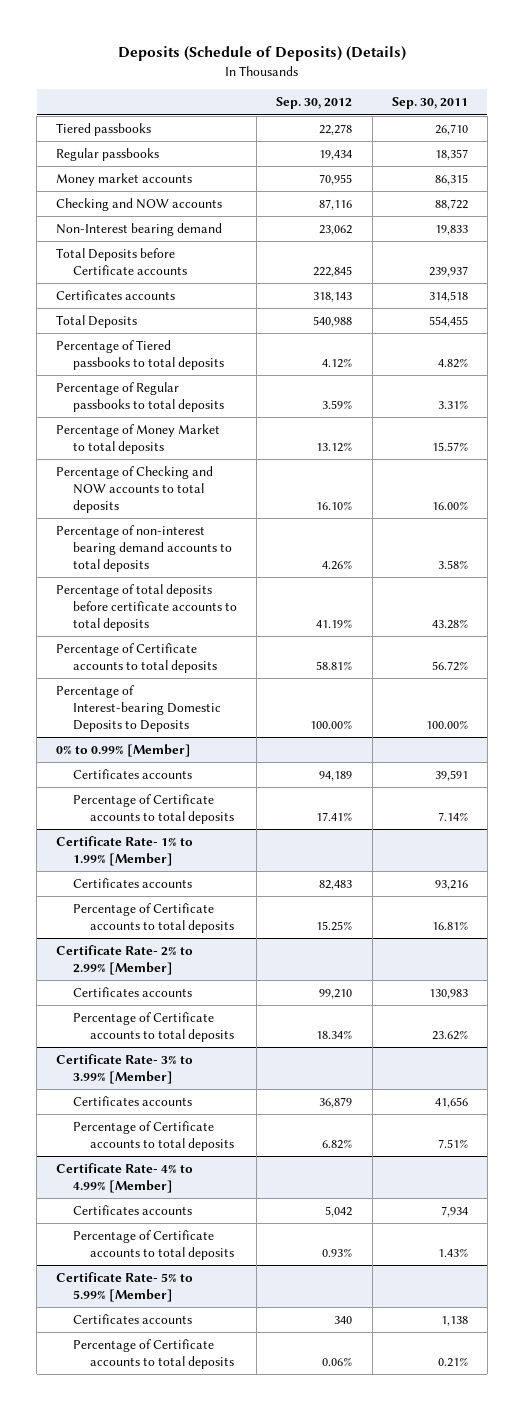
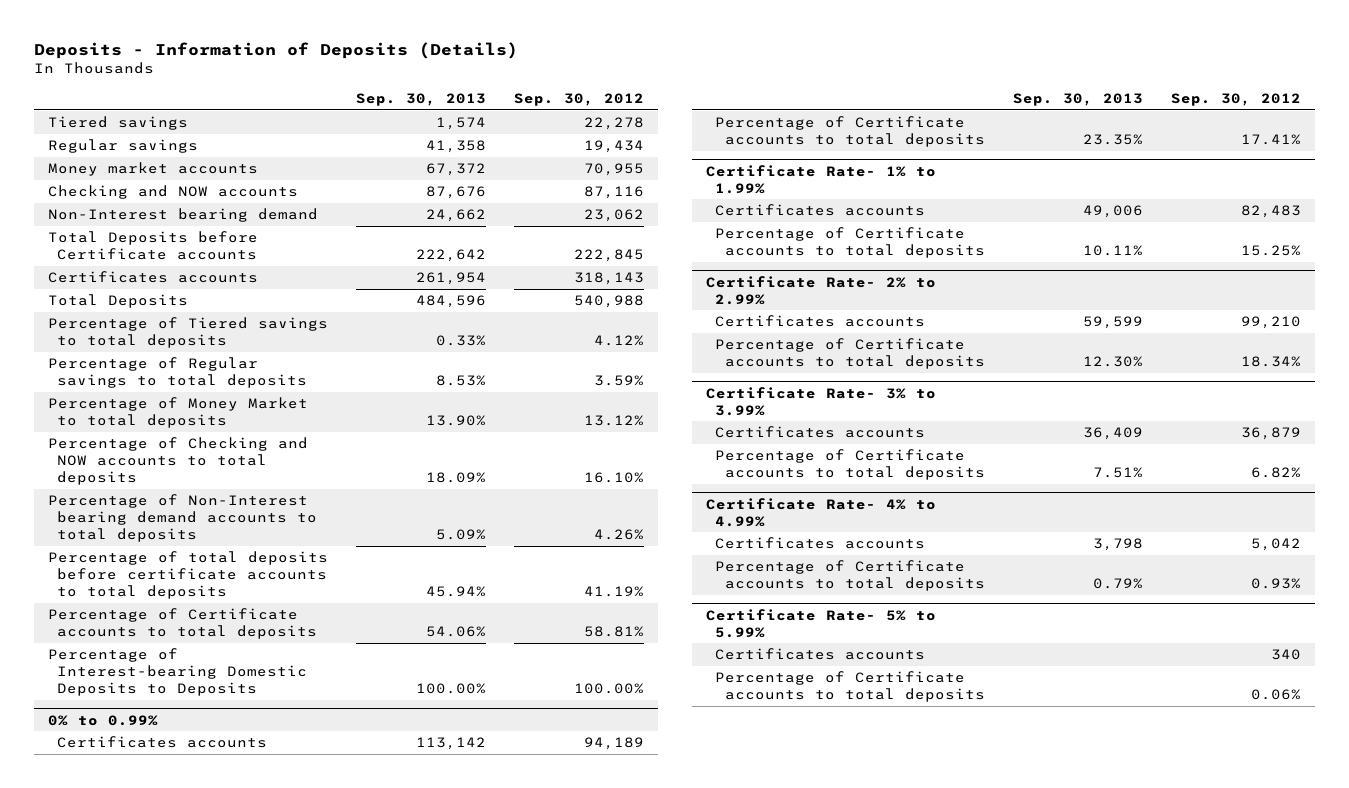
[117,46,406,62] Deposits (Schedule of Deposits) (Details) -> [33,42,518,60] Deposits - Information of Deposits (Details)
[391,97,468,110] Sep. 30, 2011 -> none
none -> [355,93,486,107] Sep. 30, 2013
[56,123,152,137] Tiered passbooks -> [47,116,188,131] Tiered savings
[56,148,160,162] Regular passbooks -> [47,139,198,154] Regular savings
[56,340,225,371] Percentage of Tiered passbooks to total deposits -> [47,317,328,349] Percentage of Tiered savings to total deposits
[56,382,225,413] Percentage of Regular passbooks to total deposits -> [47,357,308,389] Percentage of Regular savings to total deposits
[56,525,233,573] Percentage of non-interest bearing demand accounts to total deposits -> [47,494,318,542] Percentage of Non-Interest bearing demand accounts to total deposits
[56,744,192,758] 0% to 0.99% [Member] -> [47,714,158,726] 0% to 0.99%
[56,836,194,867] Certificate Rate- 1% to 1.99% [Member] -> [705,164,936,194] Certificate Rate- 1% to 1.99%
[56,945,194,976] Certificate Rate- 2% to 2.99% [Member] -> [705,275,936,305] Certificate Rate- 2% to 2.99%
[56,1054,194,1085] Certificate Rate- 3% to 3.99% [Member] -> [705,386,936,416] Certificate Rate- 3% to 3.99%
[56,1163,194,1194] Certificate Rate- 4% to 4.99% [Member] -> [705,497,936,527] Certificate Rate- 4% to 4.99%
[56,1272,194,1303] Certificate Rate- 5% to 5.99% [Member] -> [705,608,936,638] Certificate Rate- 5% to 5.99%

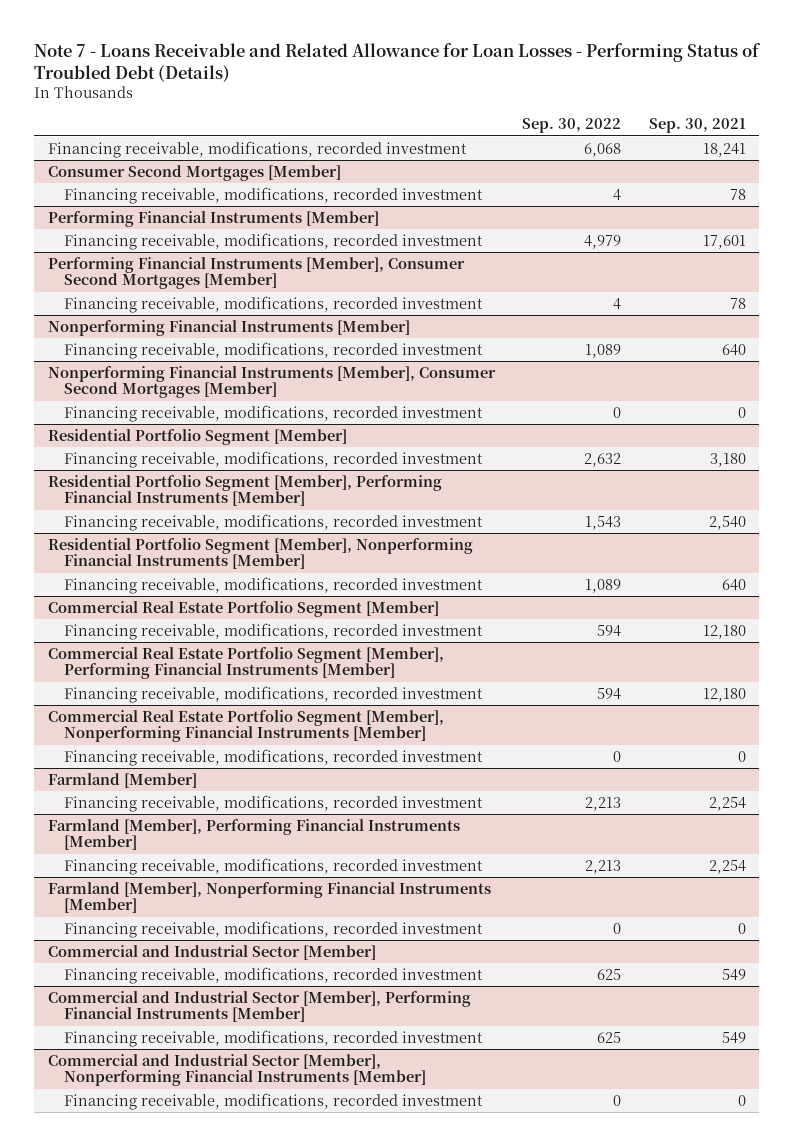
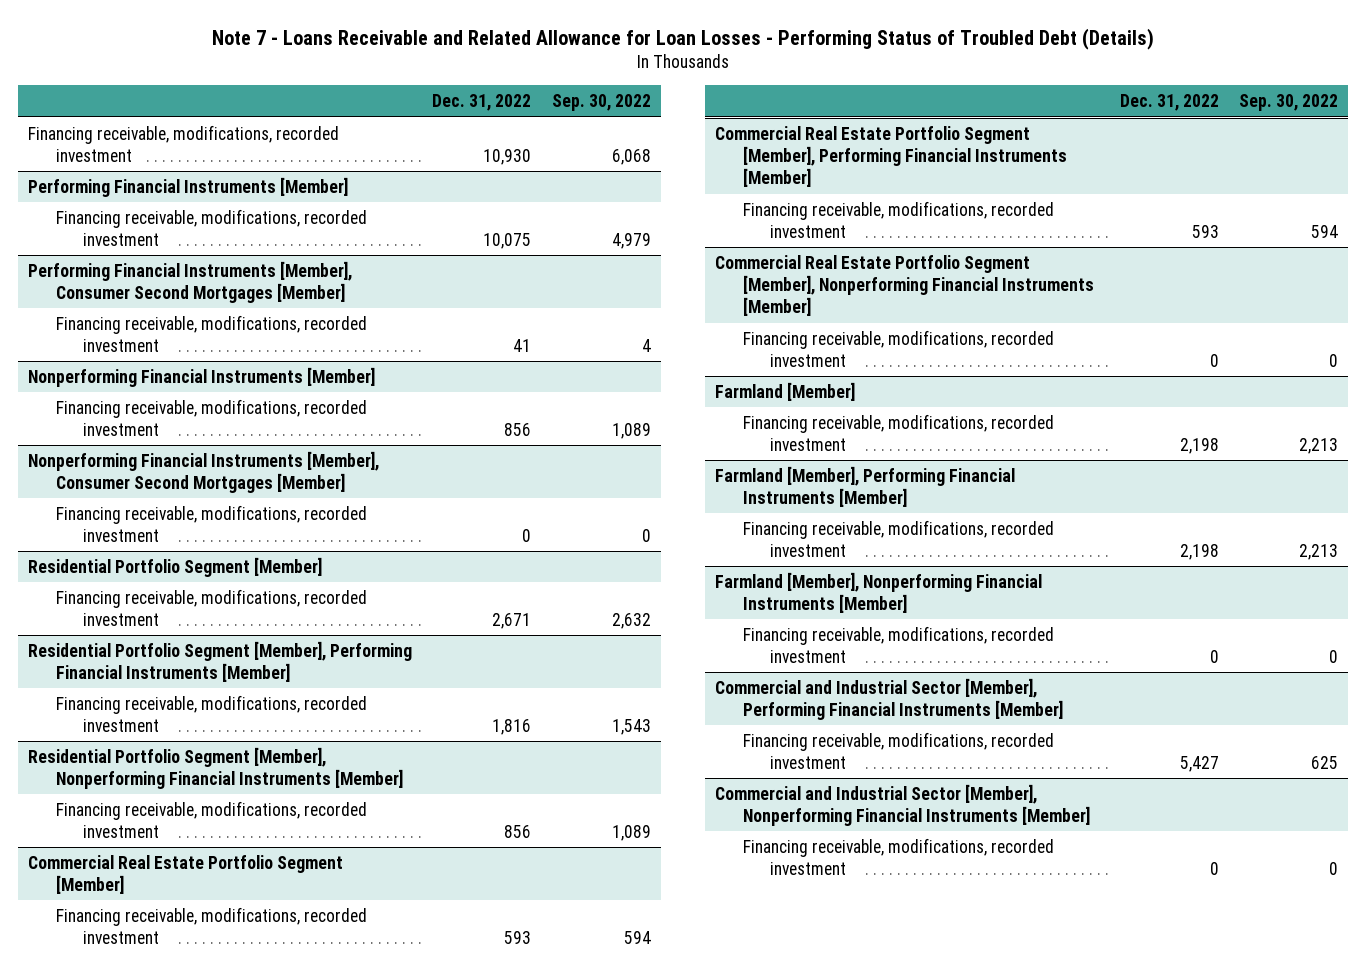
[648,118,746,134] Sep. 30, 2021 -> none
none -> [432,94,532,112] Dec. 31, 2022
[47,164,341,181] Consumer Second Mortgages [Member] -> none
[63,186,483,204] Financing receivable, modifications, recorded investment -> none
[47,944,376,960] Commercial and Industrial Sector [Member] -> none
[63,966,483,984] Financing receivable, modifications, recorded investment -> none

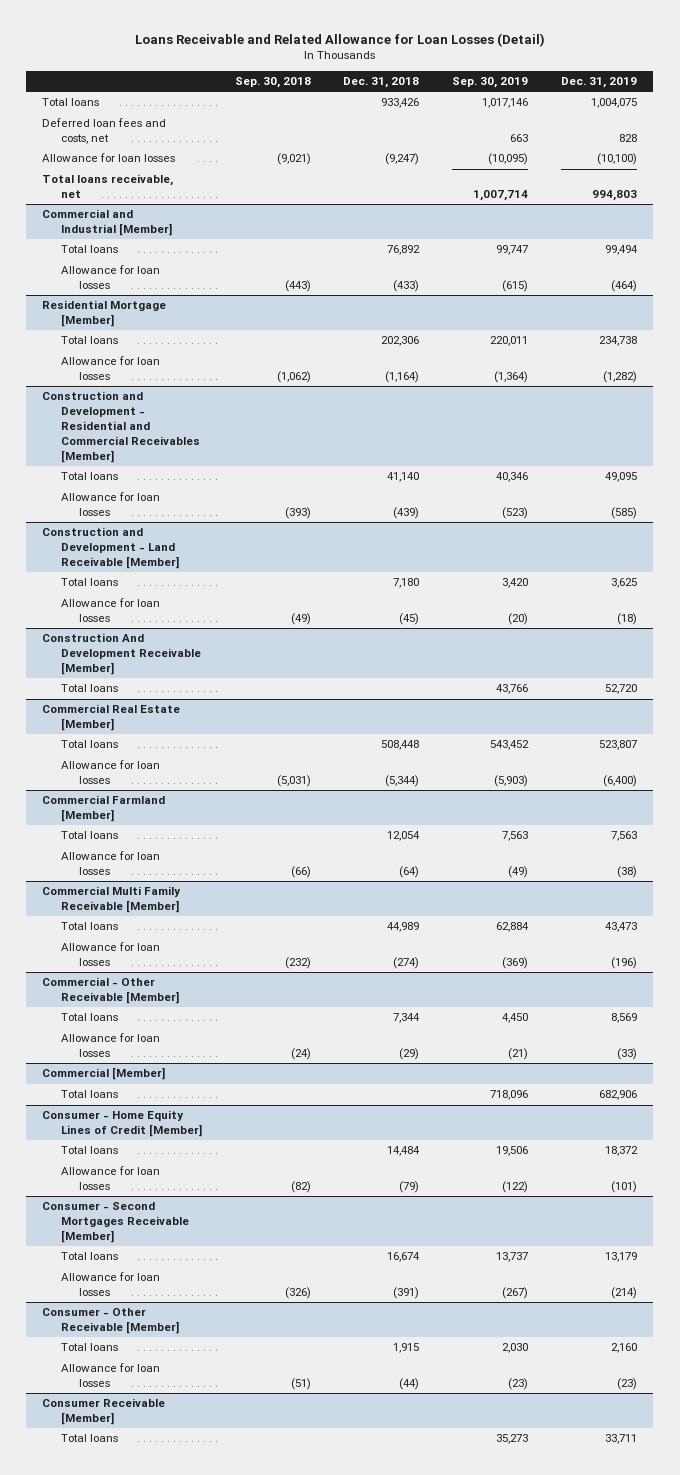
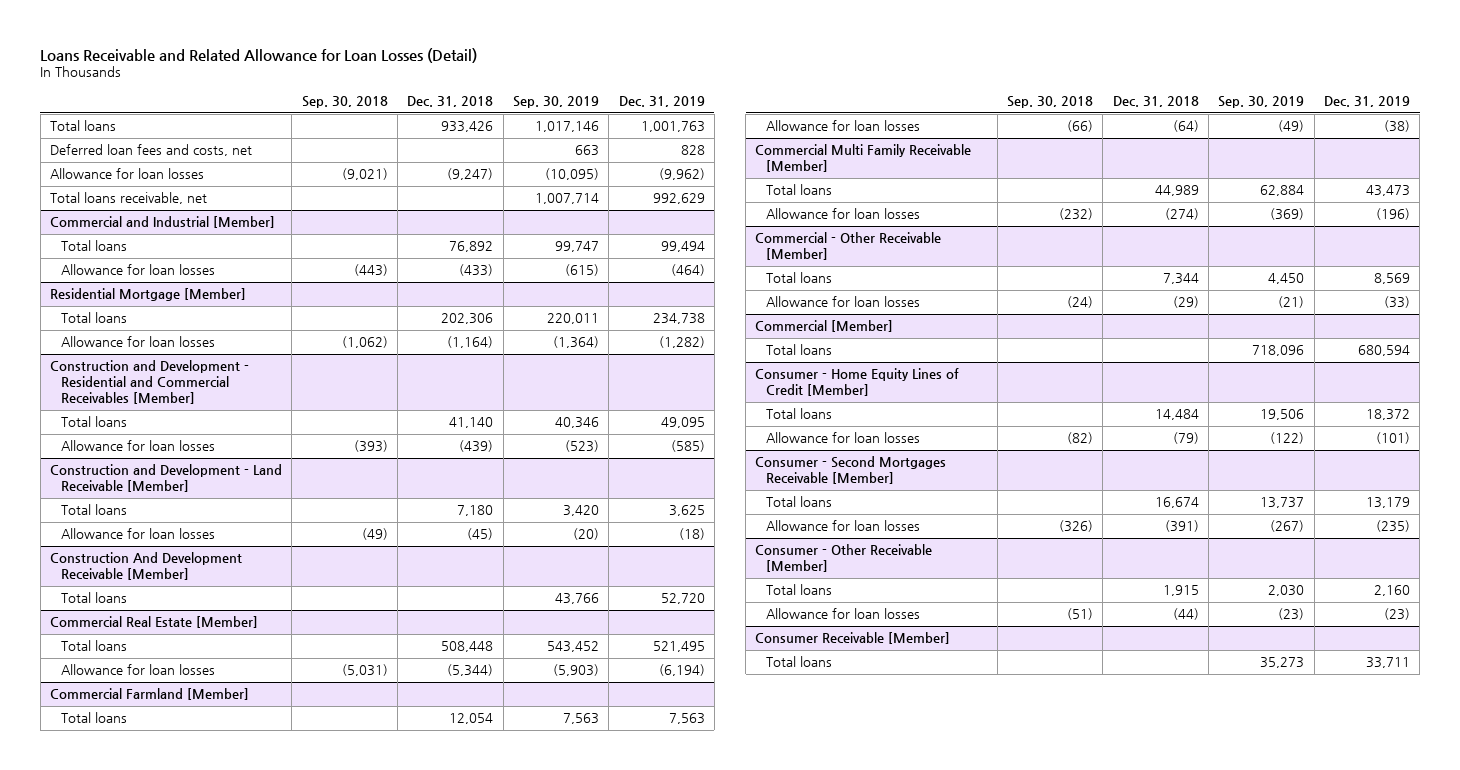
[591,98,638,109] 1,004,075 -> [640,121,705,133] 1,001,763
[597,153,638,166] (10,100) -> [658,168,705,181] (9,962)
[592,190,638,202] 994,803 -> [652,193,705,205] 992,629
[599,740,638,751] 523,807 -> [652,641,705,653] 521,495
[603,775,638,788] (6,400) -> [658,664,705,677] (6,194)
[599,1090,638,1101] 682,906 -> [1357,345,1410,357] 680,594
[611,1287,638,1300] (214) -> [1375,520,1410,533] (235)

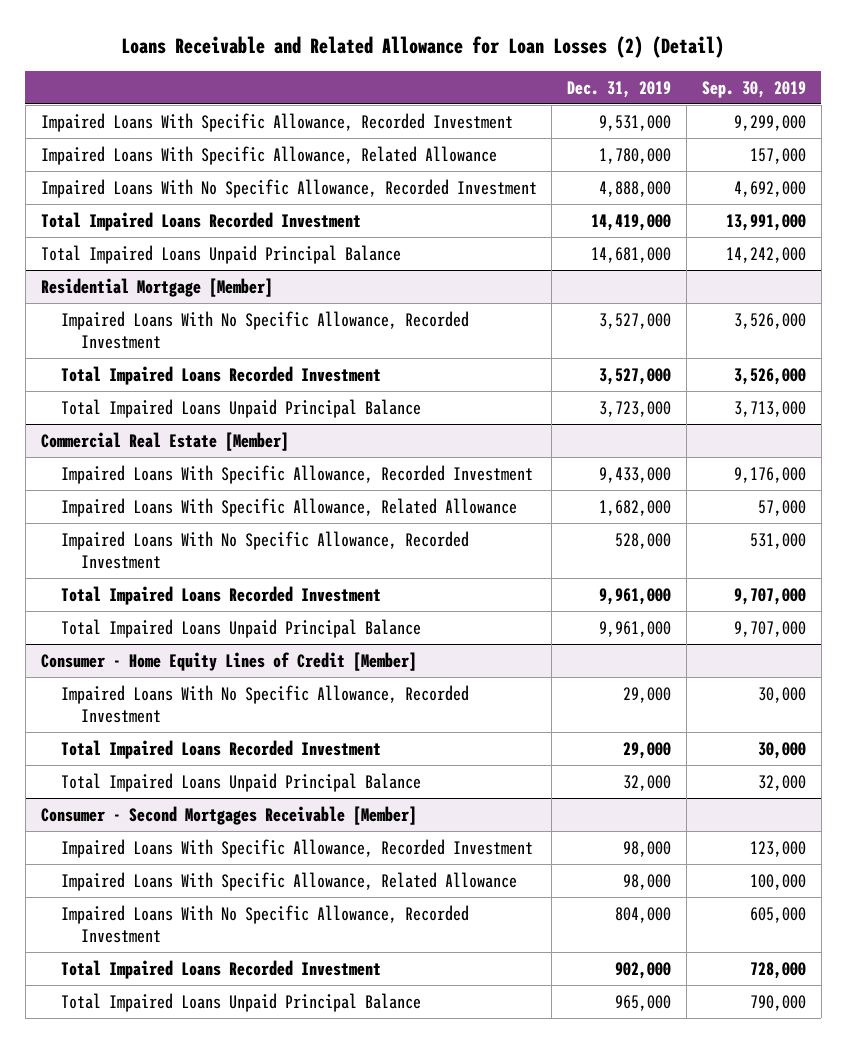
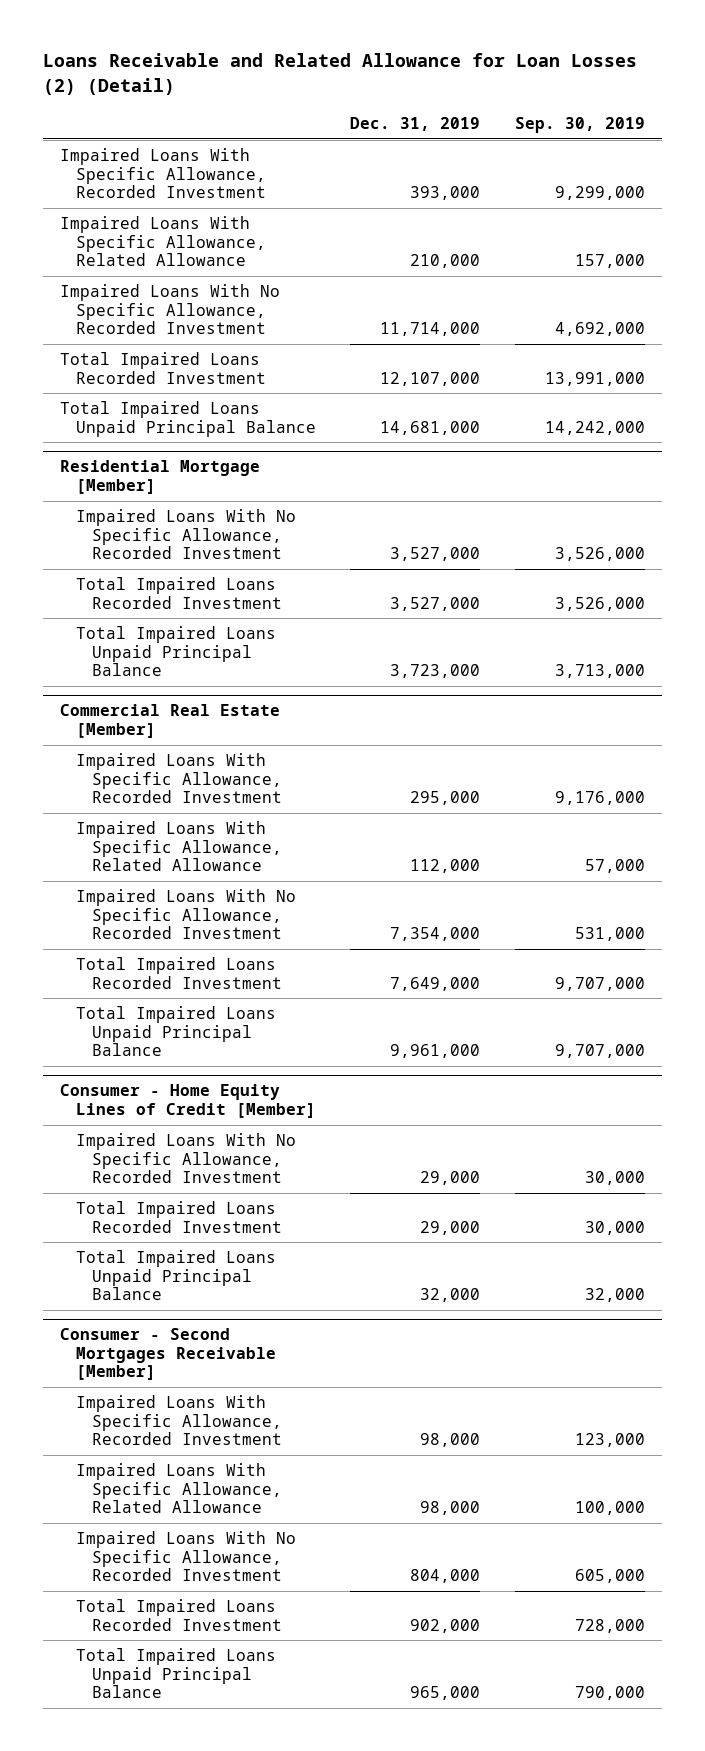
[599,114,672,131] 9,531,000 -> [410,185,481,200] 393,000
[599,147,672,164] 1,780,000 -> [410,253,481,268] 210,000
[599,180,672,197] 4,888,000 -> [380,321,481,336] 11,714,000
[591,213,672,231] 14,419,000 -> [380,371,481,386] 12,107,000
[599,466,672,483] 9,433,000 -> [410,790,481,805] 295,000
[599,499,672,516] 1,682,000 -> [410,858,481,873] 112,000
[615,532,672,549] 528,000 -> [390,926,481,941] 7,354,000
[599,587,672,605] 9,961,000 -> [390,976,481,991] 7,649,000

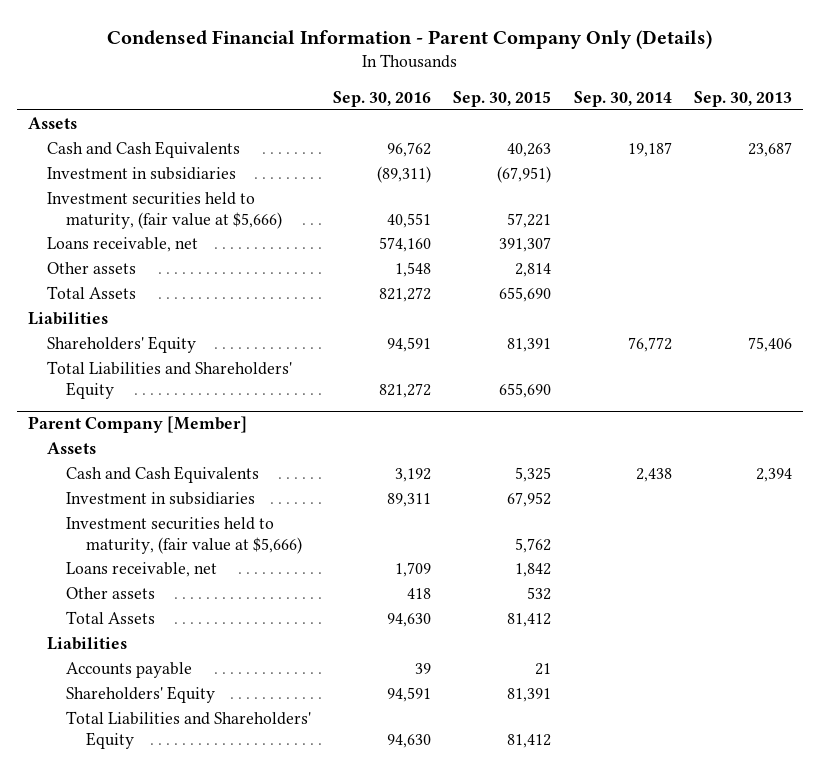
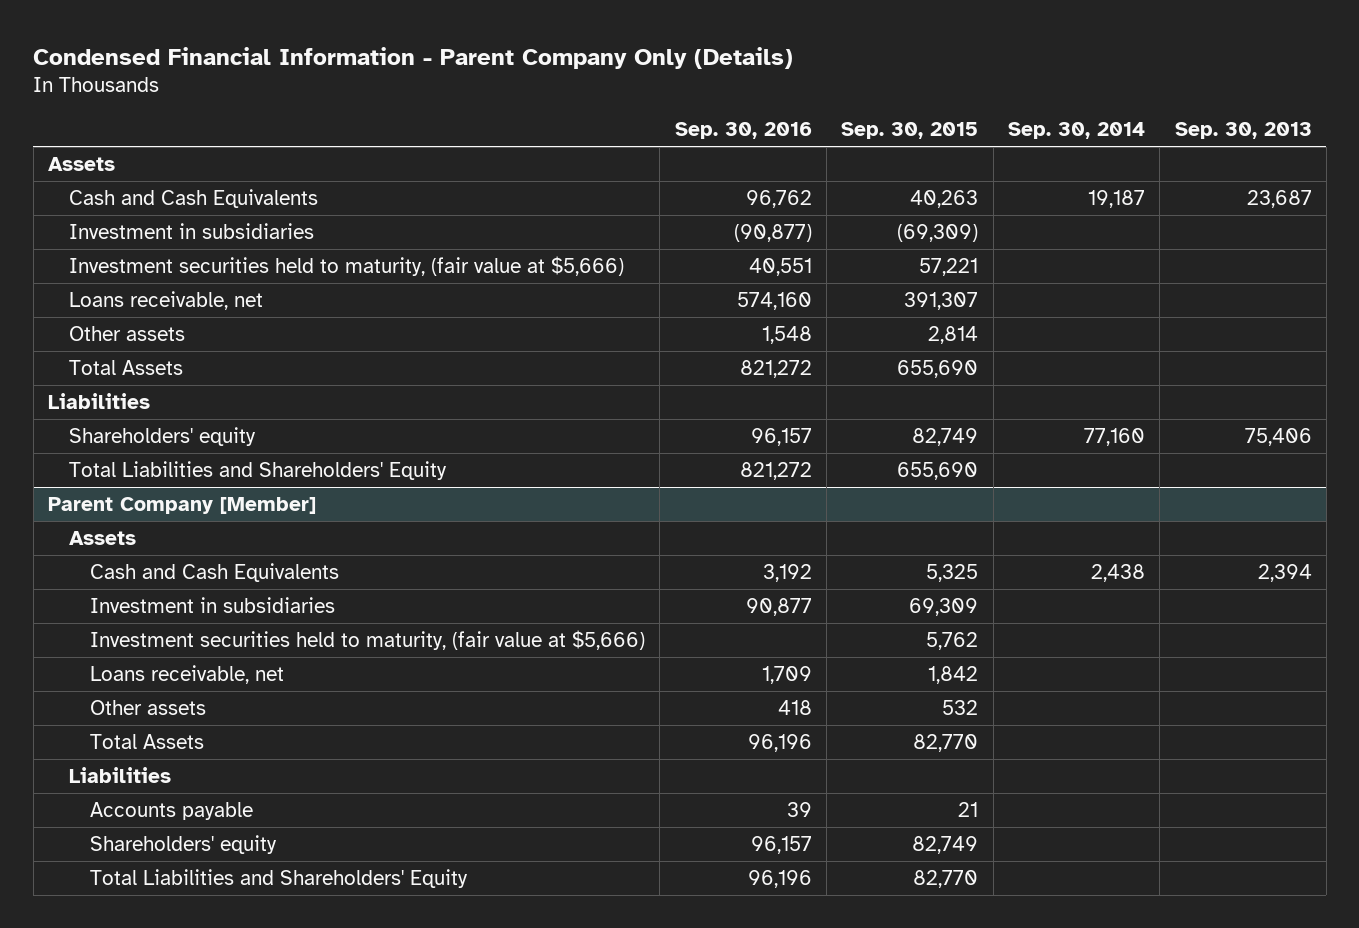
[377,166,432,184] (89,311) -> [733,223,812,242] (90,877)
[497,166,552,184] (67,951) -> [897,223,979,242] (69,309)
[47,336,197,354] Shareholders' Equity -> [69,426,257,446] Shareholders' equity
[387,337,432,353] 94,591 -> [750,427,812,446] 96,157
[507,338,552,353] 81,391 -> [912,427,979,446] 82,749
[627,337,672,353] 76,772 -> [1083,427,1145,446] 77,160
[387,493,432,508] 89,311 -> [745,597,812,616] 90,877
[507,492,552,508] 67,952 -> [909,597,979,616] 69,309
[387,613,432,628] 94,630 -> [747,733,812,752] 96,196
[507,613,552,628] 81,412 -> [913,733,979,752] 82,770
[66,686,216,704] Shareholders' Equity -> [90,834,278,854] Shareholders' equity
[387,687,432,703] 94,591 -> [750,835,812,854] 96,157
[507,688,552,703] 81,391 -> [912,835,979,854] 82,749
[387,733,432,748] 94,630 -> [747,869,812,888] 96,196
[507,733,552,748] 81,412 -> [913,869,979,888] 82,770

